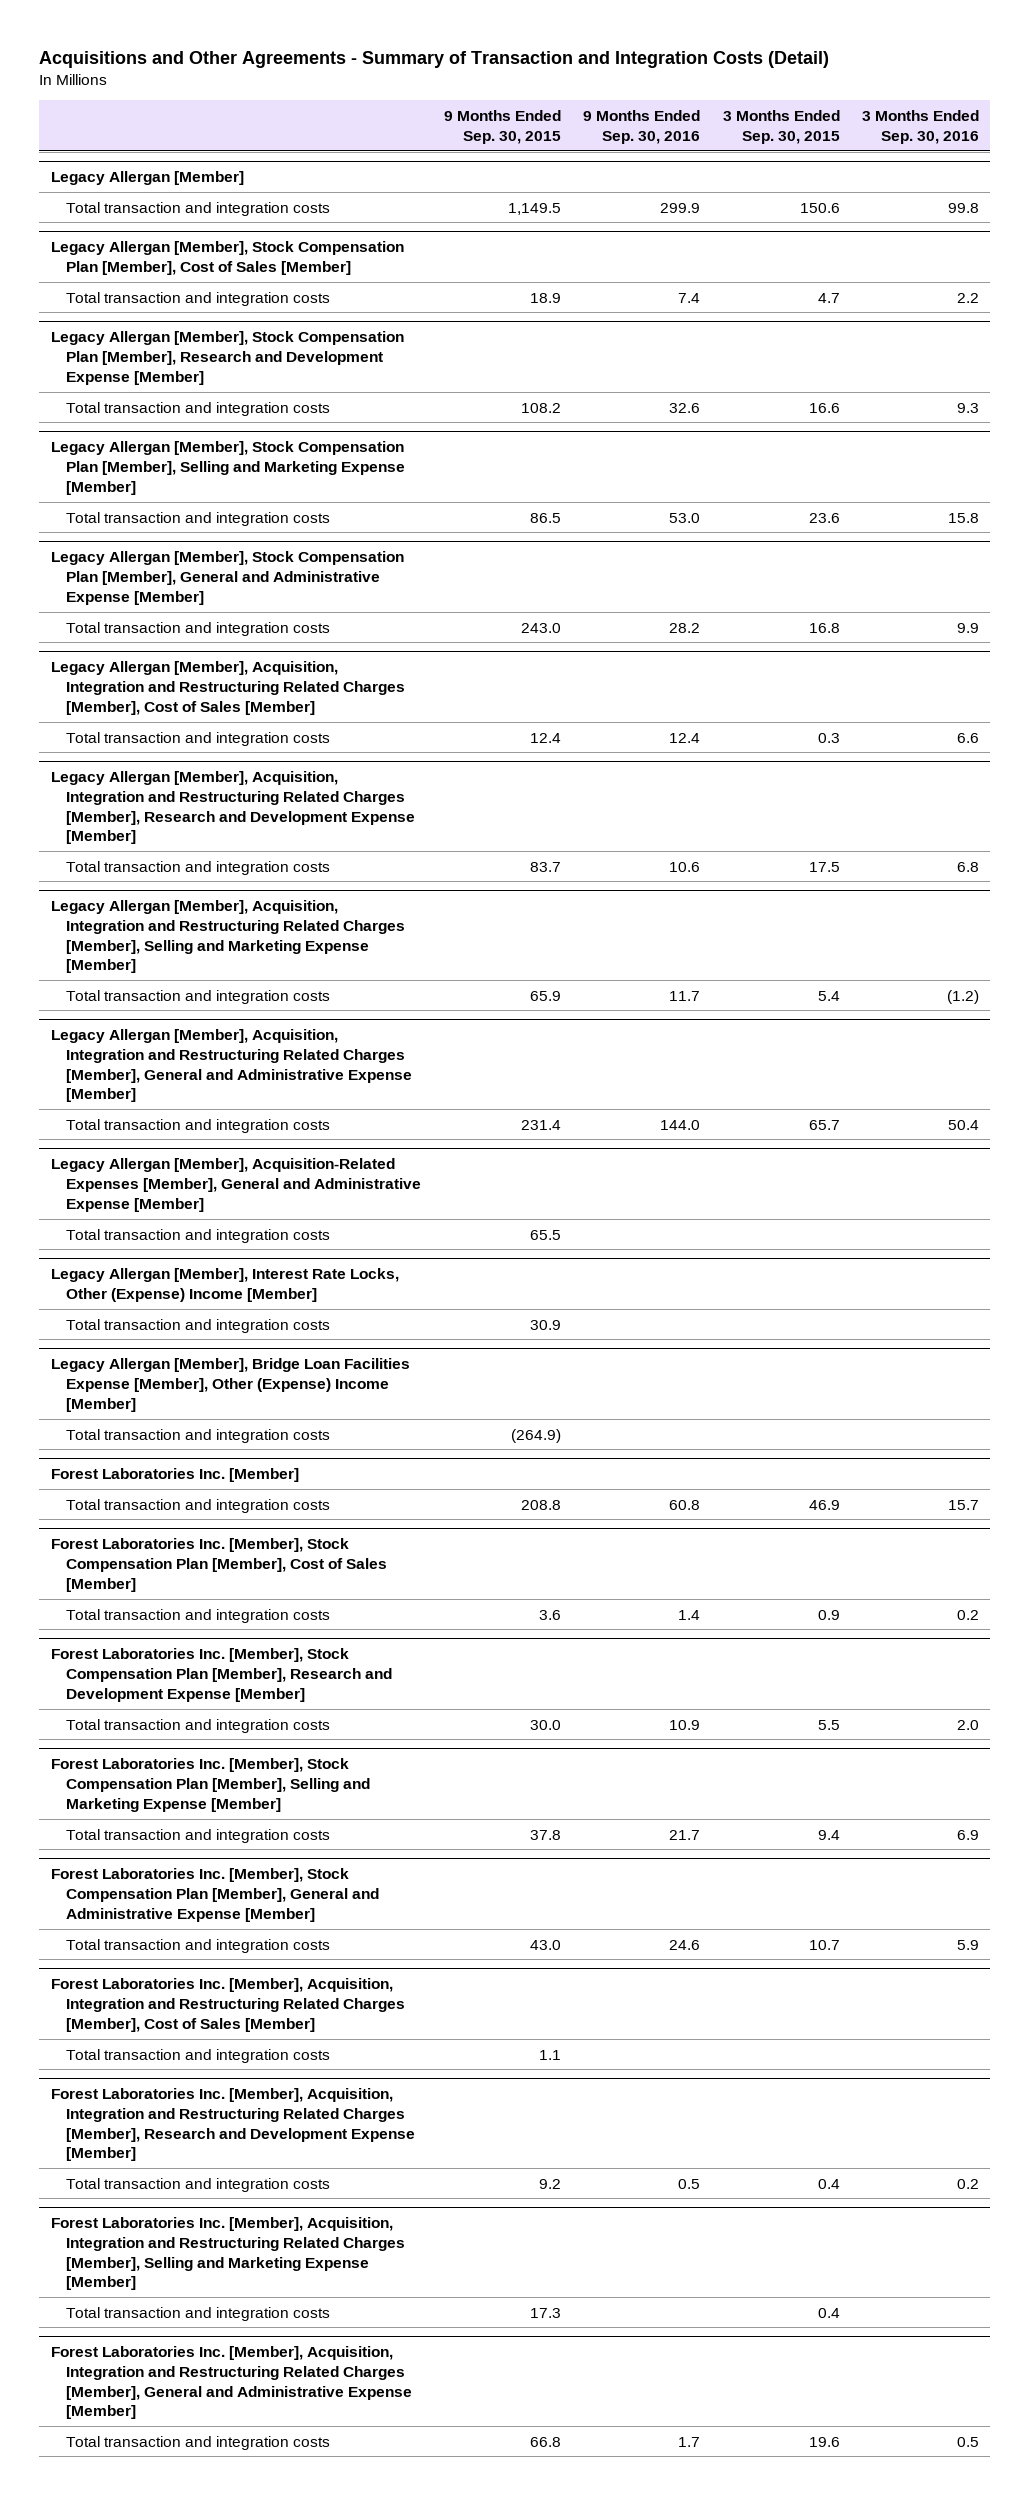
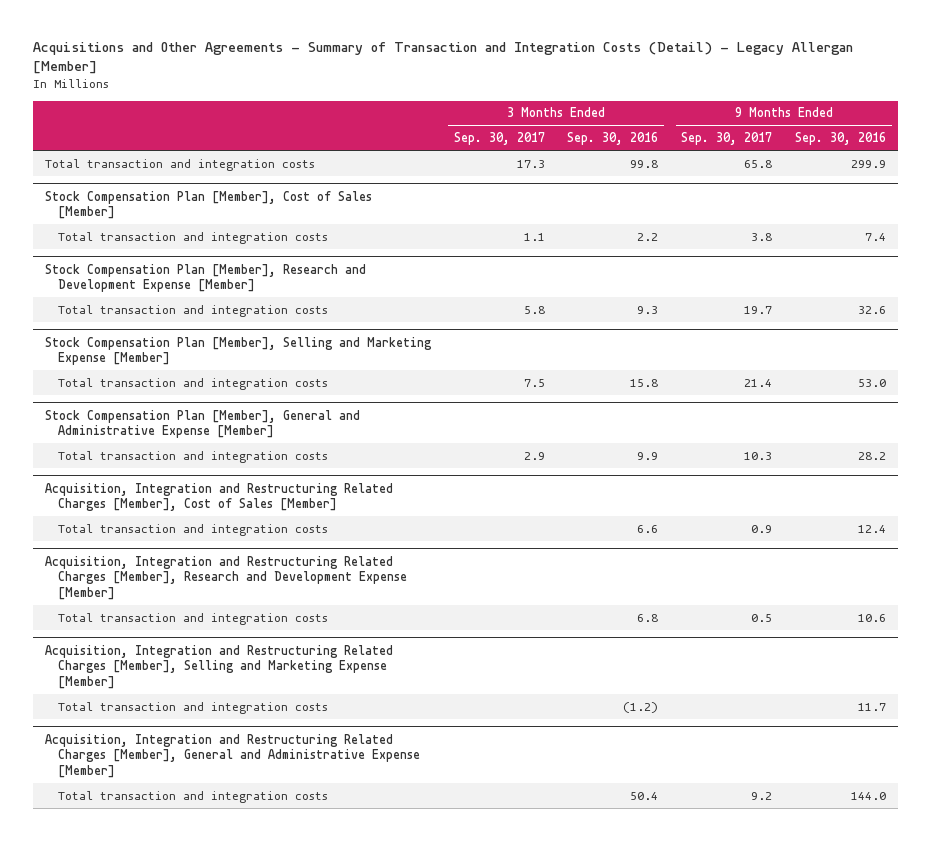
[39,50,830,68] Acquisitions and Other Agreements - Summary of Transaction and Integration Costs (Detail) -> [33,42,854,75] Acquisitions and Other Agreements - Summary of Transaction and Integration Costs (Detail) - Legacy Allergan [Member]
[443,110,561,144] 9 Months Ended Sep. 30, 2015 -> none
[722,110,840,144] 3 Months Ended Sep. 30, 2015 -> none
none -> [453,132,545,146] Sep. 30, 2017
none -> [681,132,773,146] Sep. 30, 2017
[50,171,244,186] Legacy Allergan [Member] -> none
[50,241,404,276] Legacy Allergan [Member], Stock Compensation Plan [Member], Cost of Sales [Member] -> [44,190,372,220] Stock Compensation Plan [Member], Cost of Sales [Member]
[50,331,404,385] Legacy Allergan [Member], Stock Compensation Plan [Member], Research and Development Expense [Member] -> [44,263,366,293] Stock Compensation Plan [Member], Research and Development Expense [Member]
[50,441,406,495] Legacy Allergan [Member], Stock Compensation Plan [Member], Selling and Marketing Expense [Member] -> [44,336,432,366] Stock Compensation Plan [Member], Selling and Marketing Expense [Member]
[50,551,404,605] Legacy Allergan [Member], Stock Compensation Plan [Member], General and Administrative Expense [Member] -> [44,409,360,439] Stock Compensation Plan [Member], General and Administrative Expense [Member]
[50,661,406,715] Legacy Allergan [Member], Acquisition, Integration and Restructuring Related Charges [Member], Cost of Sales [Member] -> [44,482,393,512] Acquisition, Integration and Restructuring Related Charges [Member], Cost of Sales [Member]
[50,771,416,845] Legacy Allergan [Member], Acquisition, Integration and Restructuring Related Charges [Member], Research and Development Expense [Member] -> [44,555,408,600] Acquisition, Integration and Restructuring Related Charges [Member], Research and Development Expense [Member]
[50,900,406,974] Legacy Allergan [Member], Acquisition, Integration and Restructuring Related Charges [Member], Selling and Marketing Expense [Member] -> [44,644,393,689] Acquisition, Integration and Restructuring Related Charges [Member], Selling and Marketing Expense [Member]
[50,1029,413,1103] Legacy Allergan [Member], Acquisition, Integration and Restructuring Related Charges [Member], General and Administrative Expense [Member] -> [44,733,421,778] Acquisition, Integration and Restructuring Related Charges [Member], General and Administrative Expense [Member]
[50,1158,422,1212] Legacy Allergan [Member], Acquisition-Related Expenses [Member], General and Administrative Expense [Member] -> none
[66,1228,331,1243] Total transaction and integration costs -> none
[50,1268,399,1303] Legacy Allergan [Member], Interest Rate Locks, Other (Expense) Income [Member] -> none
[66,1318,331,1333] Total transaction and integration costs -> none
[50,1358,410,1412] Legacy Allergan [Member], Bridge Loan Facilities Expense [Member], Other (Expense) Income [Member] -> none
[66,1428,331,1443] Total transaction and integration costs -> none
[50,1468,299,1483] Forest Laboratories Inc. [Member] -> none
[66,1498,331,1513] Total transaction and integration costs -> none
[50,1538,388,1592] Forest Laboratories Inc. [Member], Stock Compensation Plan [Member], Cost of Sales [Member] -> none
[66,1608,331,1623] Total transaction and integration costs -> none
[50,1648,393,1702] Forest Laboratories Inc. [Member], Stock Compensation Plan [Member], Research and Development Expense [Member] -> none
[66,1718,331,1733] Total transaction and integration costs -> none
[50,1758,371,1812] Forest Laboratories Inc. [Member], Stock Compensation Plan [Member], Selling and Marketing Expense [Member] -> none
[66,1828,331,1843] Total transaction and integration costs -> none
[50,1868,380,1922] Forest Laboratories Inc. [Member], Stock Compensation Plan [Member], General and Administrative Expense [Member] -> none
[66,1938,331,1953] Total transaction and integration costs -> none
[50,1978,406,2032] Forest Laboratories Inc. [Member], Acquisition, Integration and Restructuring Related Charges [Member], Cost of Sales [Member] -> none
[66,2048,331,2063] Total transaction and integration costs -> none
[50,2088,416,2162] Forest Laboratories Inc. [Member], Acquisition, Integration and Restructuring Related Charges [Member], Research and Development Expense [Member] -> none
[66,2177,331,2192] Total transaction and integration costs -> none
[50,2217,406,2291] Forest Laboratories Inc. [Member], Acquisition, Integration and Restructuring Related Charges [Member], Selling and Marketing Expense [Member] -> none
[66,2306,331,2321] Total transaction and integration costs -> none
[50,2346,413,2420] Forest Laboratories Inc. [Member], Acquisition, Integration and Restructuring Related Charges [Member], General and Administrative Expense [Member] -> none
[66,2435,331,2450] Total transaction and integration costs -> none

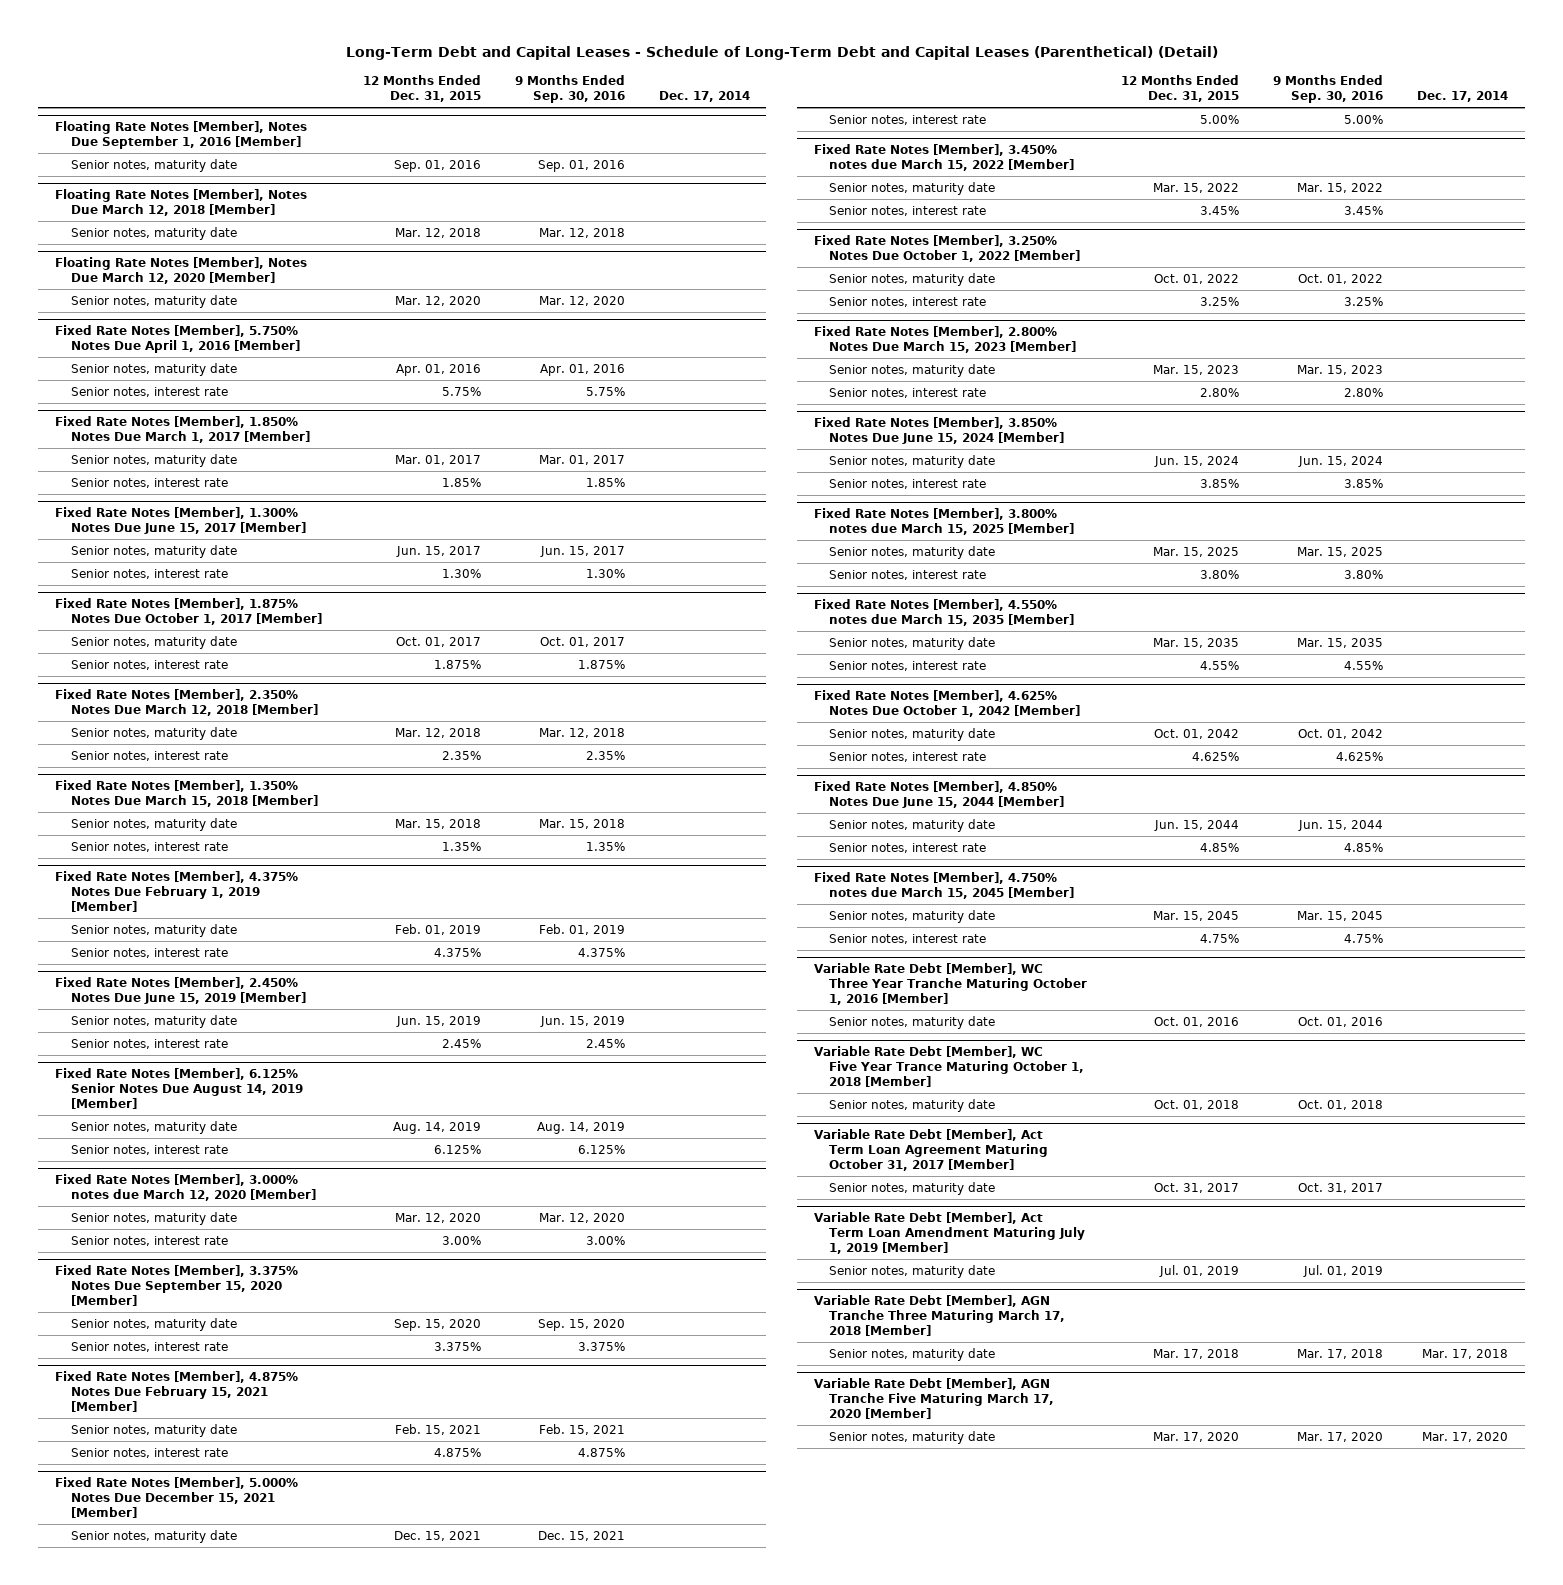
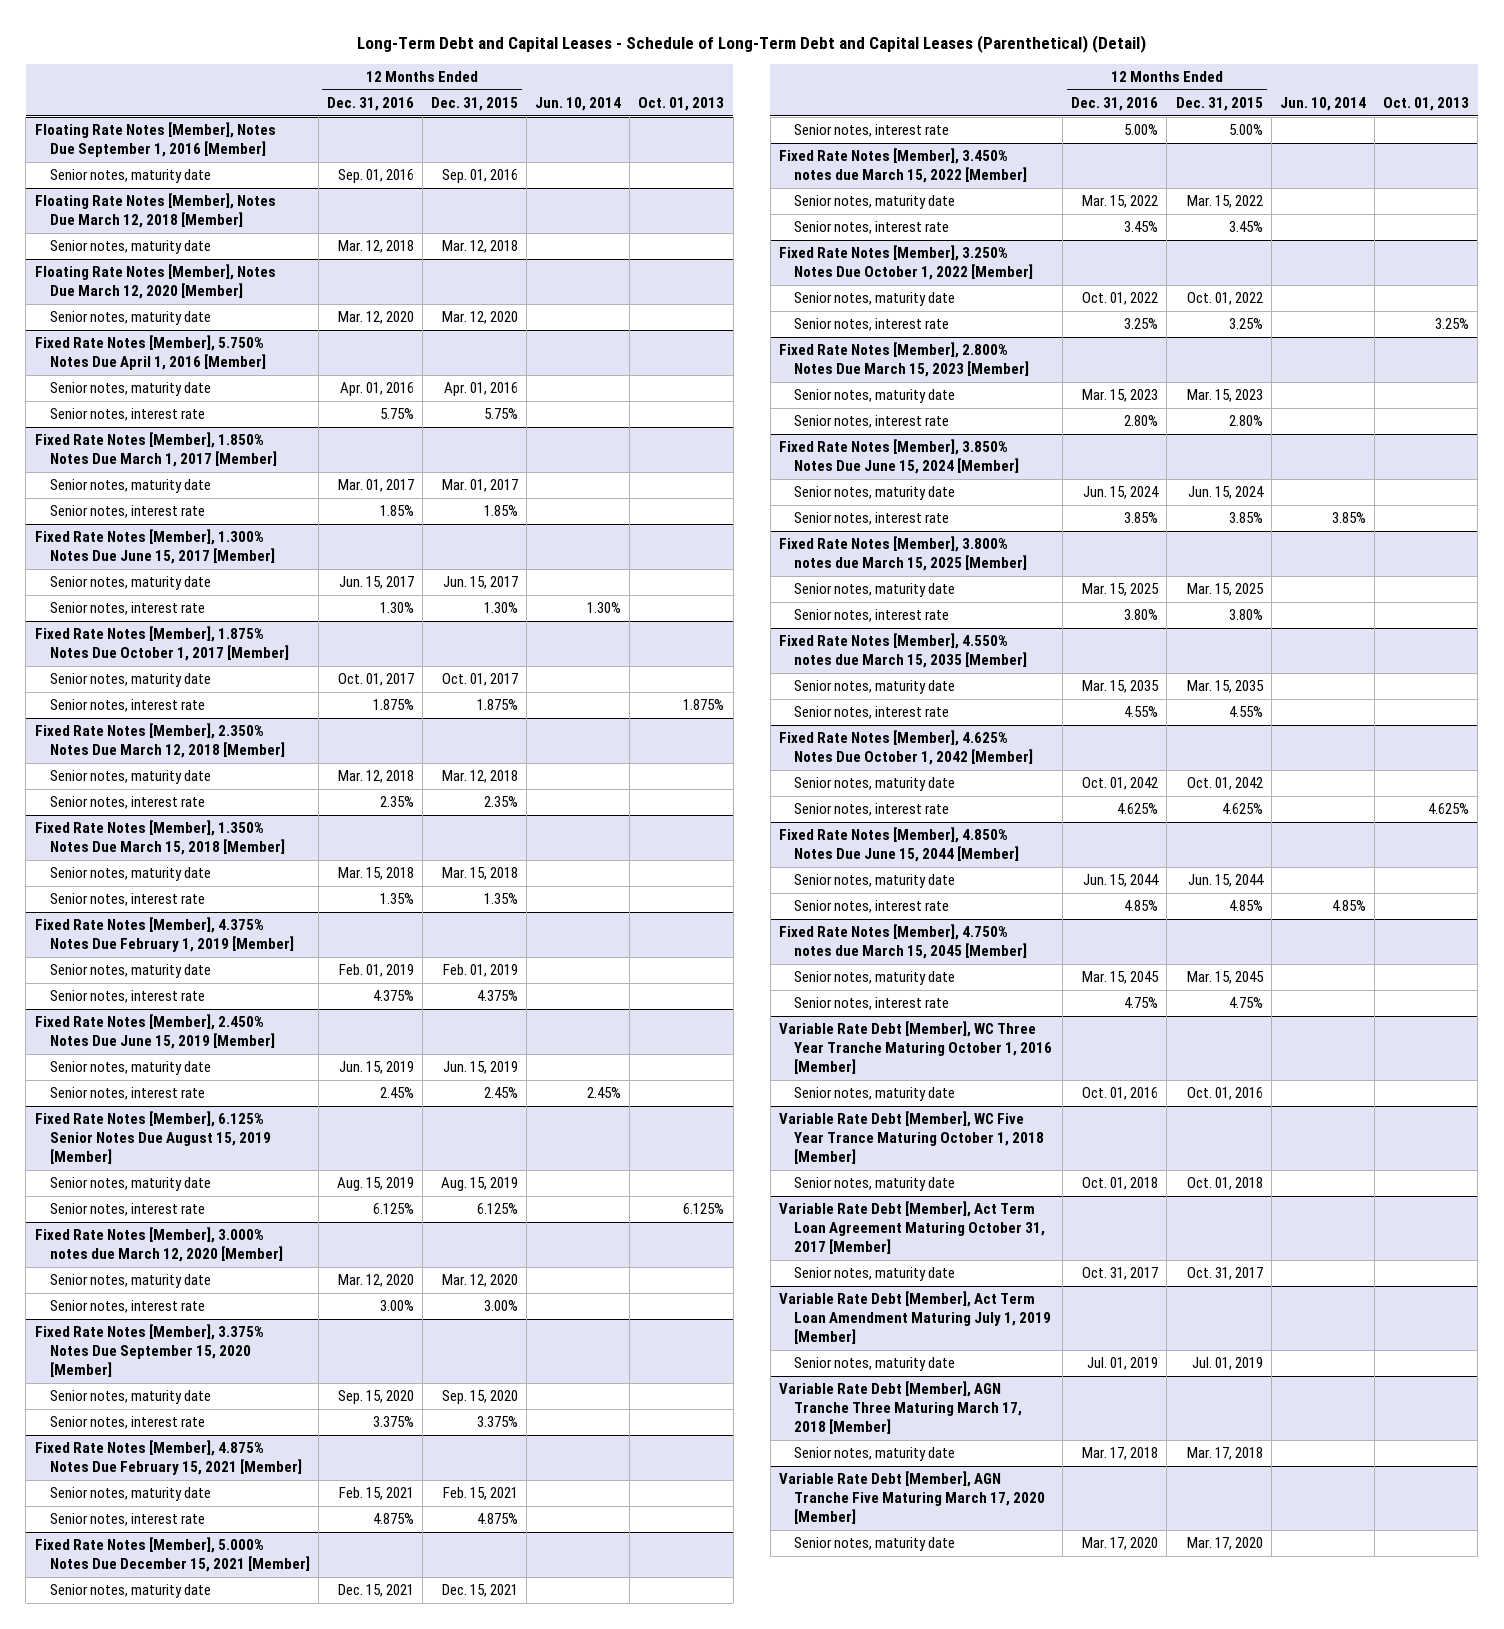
[514,75,625,103] 9 Months Ended Sep. 30, 2016 -> none
[658,90,750,102] Dec. 17, 2014 -> none
none -> [326,97,414,112] Dec. 31, 2016
none -> [535,97,622,112] Jun. 10, 2014
none -> [638,97,725,112] Oct. 01, 2013
[55,1068,303,1109] Fixed Rate Notes [Member], 6.125% Senior Notes Due August 14, 2019 [Member] -> [34,1111,271,1165] Fixed Rate Notes [Member], 6.125% Senior Notes Due August 15, 2019 [Member]
[392,1122,481,1135] Aug. 14, 2019 -> [440,1177,518,1192] Aug. 15, 2019

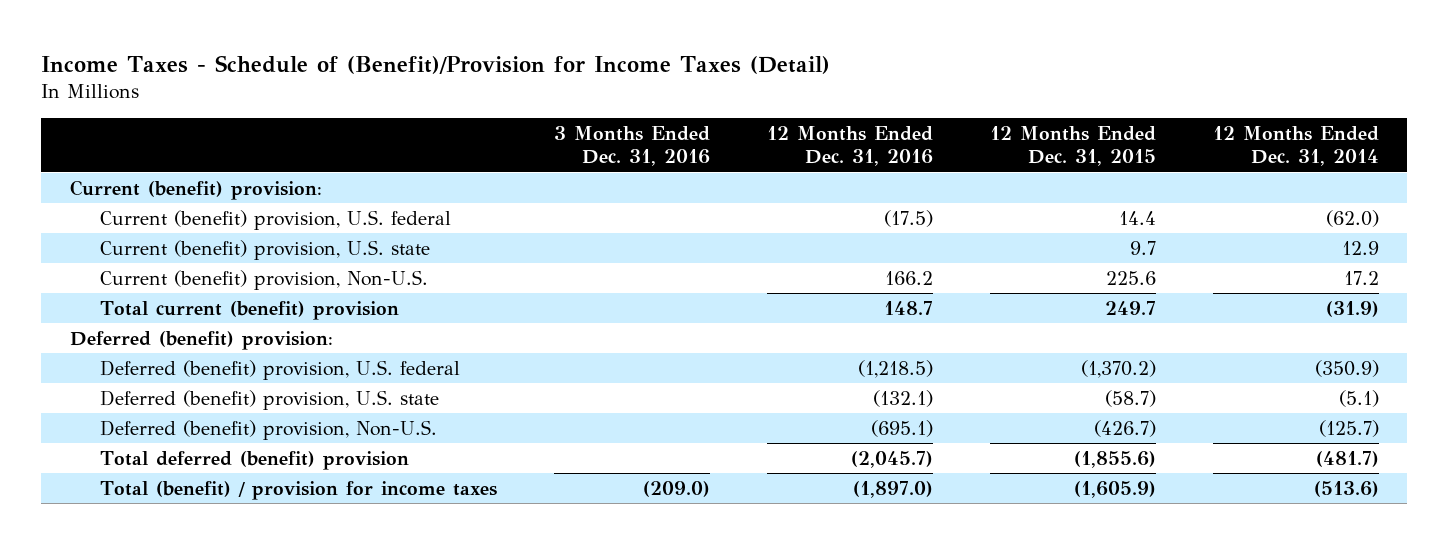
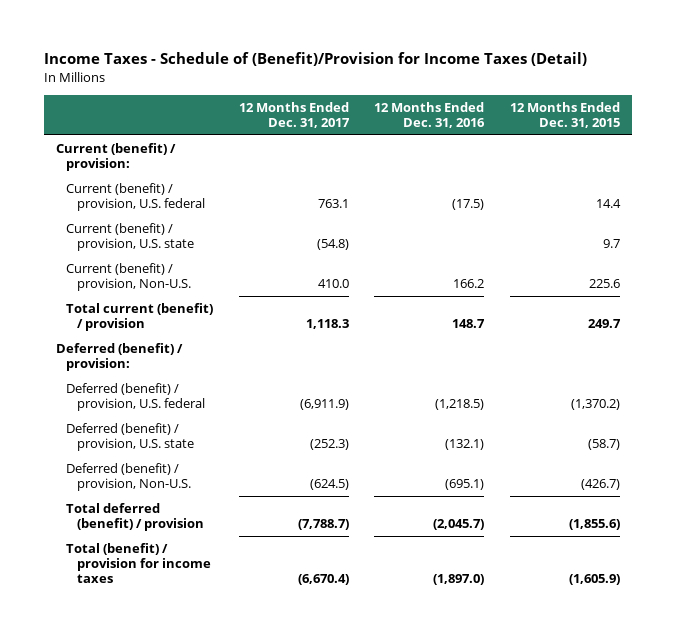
[553,125,710,167] 3 Months Ended Dec. 31, 2016 -> none
[1212,125,1379,167] 12 Months Ended Dec. 31, 2014 -> none
none -> [238,101,350,128] 12 Months Ended Dec. 31, 2017
[69,179,322,200] Current (benefit) provision: -> [56,143,177,172] Current (benefit) / provision:
[99,209,451,230] Current (benefit) provision, U.S. federal -> [66,183,205,212] Current (benefit) / provision, U.S. federal
[99,239,430,260] Current (benefit) provision, U.S. state -> [66,223,194,252] Current (benefit) / provision, U.S. state
[99,269,428,290] Current (benefit) provision, Non-U.S. -> [66,263,191,292] Current (benefit) / provision, Non-U.S.
[99,300,399,320] Total current (benefit) provision -> [66,303,214,332] Total current (benefit) / provision
[69,330,333,350] Deferred (benefit) provision: -> [56,343,184,372] Deferred (benefit) / provision:
[99,359,460,380] Deferred (benefit) provision, U.S. federal -> [66,383,205,412] Deferred (benefit) / provision, U.S. federal
[99,389,439,410] Deferred (benefit) provision, U.S. state -> [66,423,194,452] Deferred (benefit) / provision, U.S. state
[99,419,437,440] Deferred (benefit) provision, Non-U.S. -> [66,463,191,492] Deferred (benefit) / provision, Non-U.S.
[99,450,409,470] Total deferred (benefit) provision -> [66,503,204,532] Total deferred (benefit) / provision

